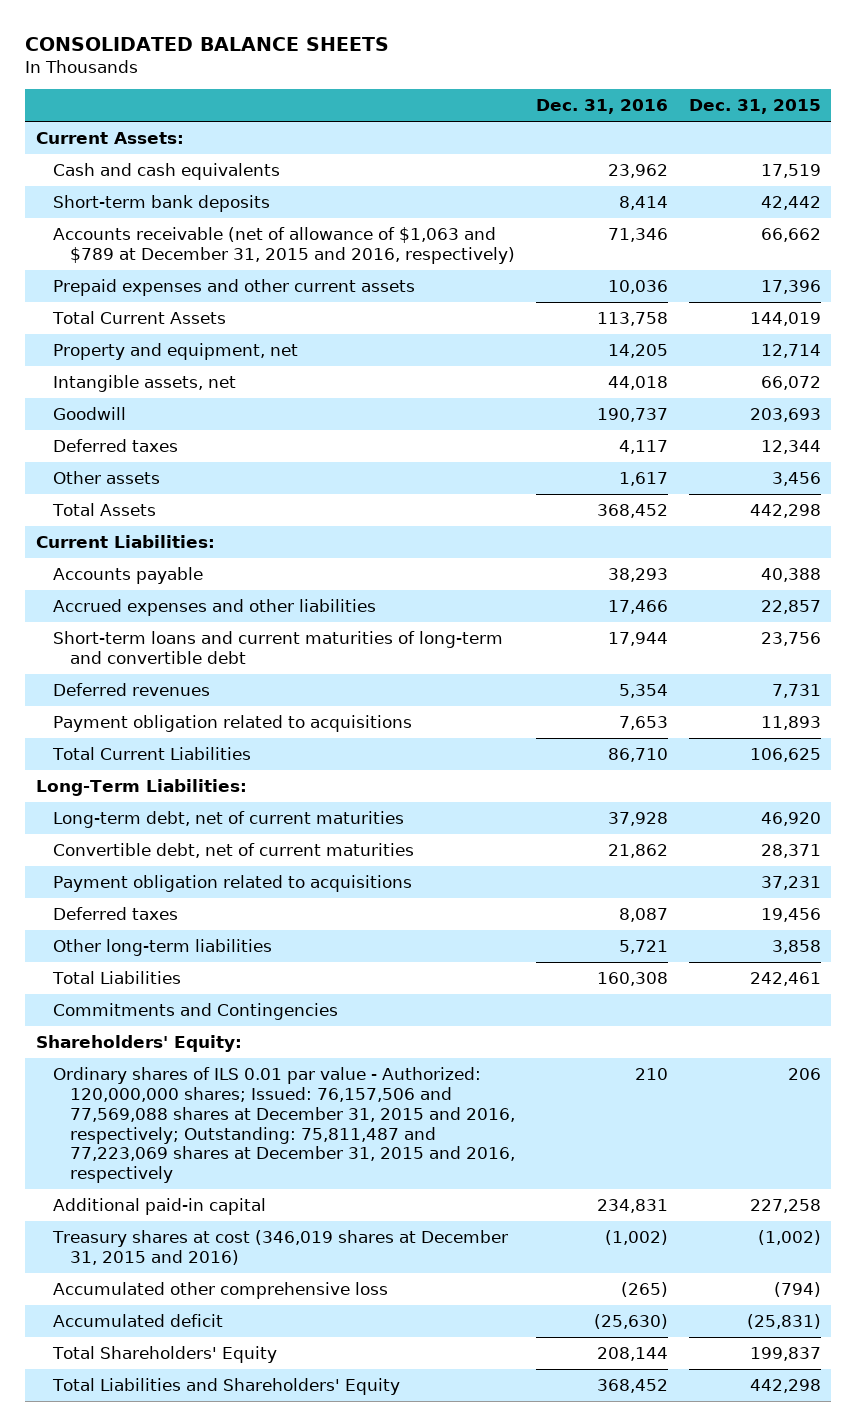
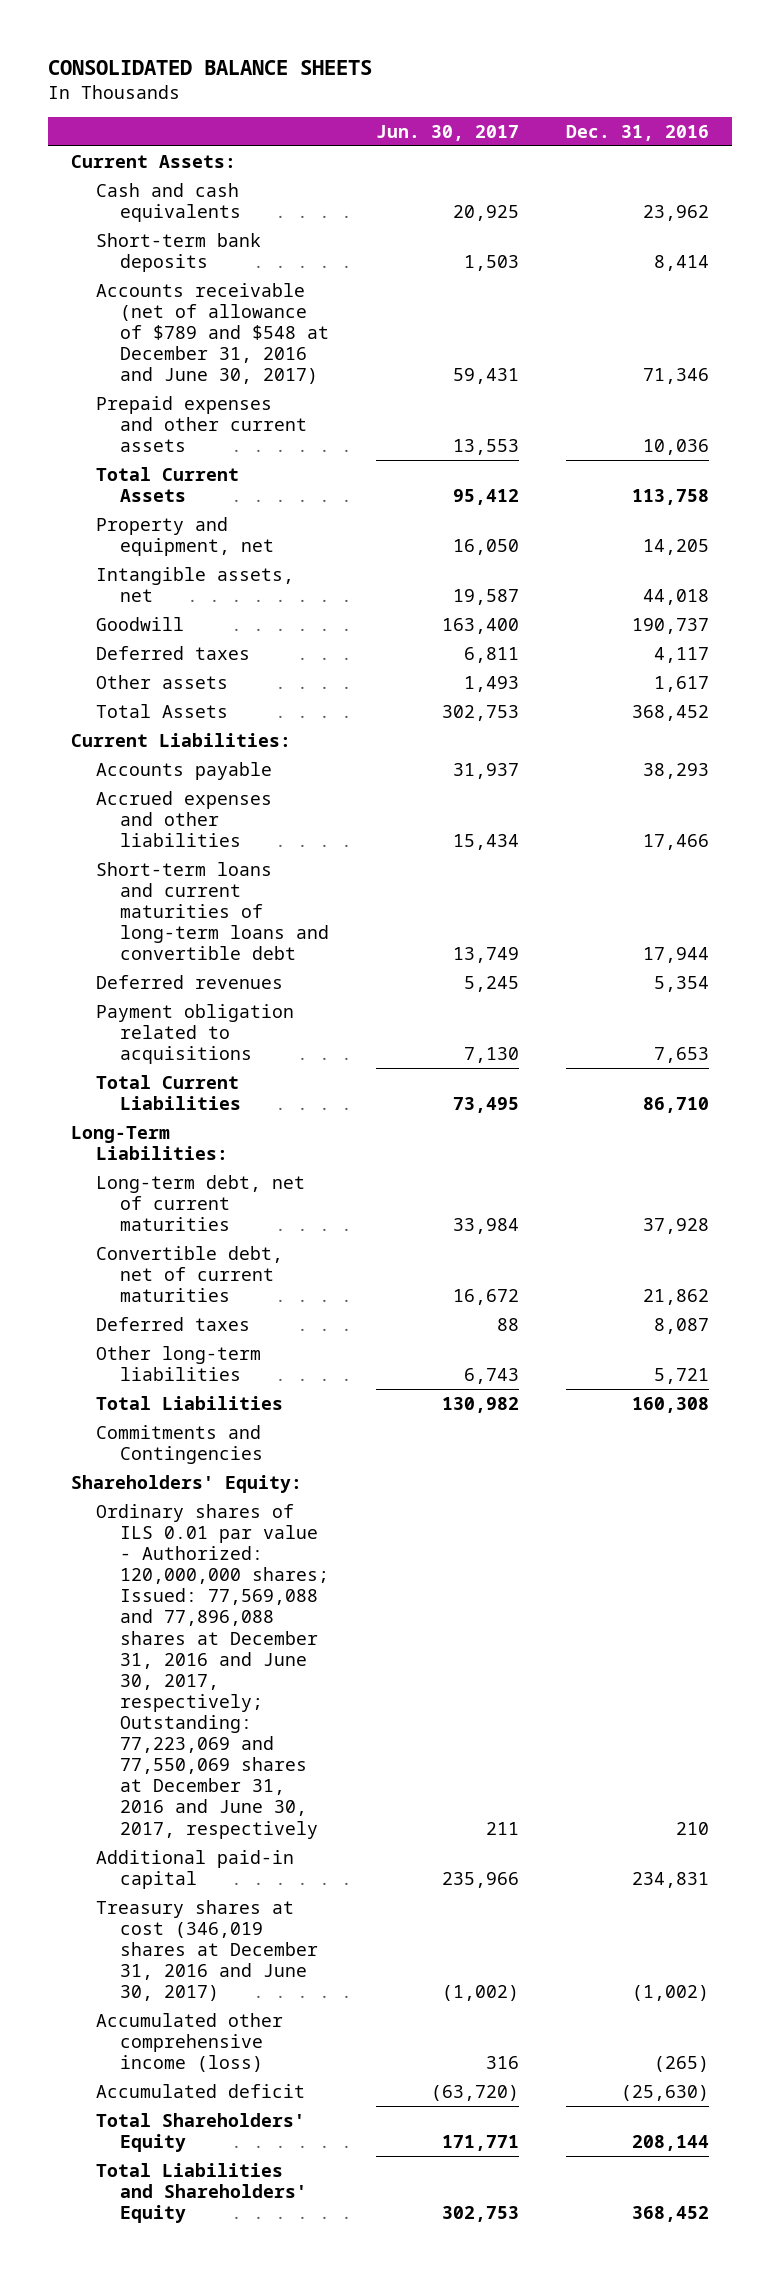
[688,99,821,115] Dec. 31, 2015 -> none
none -> [375,124,519,141] Jun. 30, 2017
[52,226,515,264] Accounts receivable (net of allowance of $1,063 and $789 at December 31, 2015 and 2016, respectively) -> [95,282,330,385] Accounts receivable (net of allowance of $789 and $548 at December 31, 2016 and June 30, 2017)
[52,630,503,664] Short-term loans and current maturities of long-term and convertible debt -> [95,861,330,961] Short-term loans and current maturities of long-term loans and convertible debt
[52,874,412,892] Payment obligation related to acquisitions -> none
[52,1066,515,1184] Ordinary shares of ILS 0.01 par value - Authorized: 120,000,000 shares; Issued: 76,157,506 and 77,569,088 shares at December 31, 2015 and 2016, respectively; Outstanding: 75,811,487 and 77,223,069 shares at December 31, 2015 and 2016, respectively -> [95,1503,330,1839] Ordinary shares of ILS 0.01 par value - Authorized: 120,000,000 shares; Issued: 77,569,088 and 77,896,088 shares at December 31, 2016 and June 30, 2017, respectively; Outstanding: 77,223,069 and 77,550,069 shares at December 31, 2016 and June 30, 2017, respectively
[51,1229,508,1265] Treasury shares at cost (346,019 shares at December 31, 2015 and 2016) -> [95,1899,319,2002] Treasury shares at cost (346,019 shares at December 31, 2016 and June 30, 2017)
[52,1281,388,1299] Accumulated other comprehensive loss -> [95,2012,283,2073] Accumulated other comprehensive income (loss)

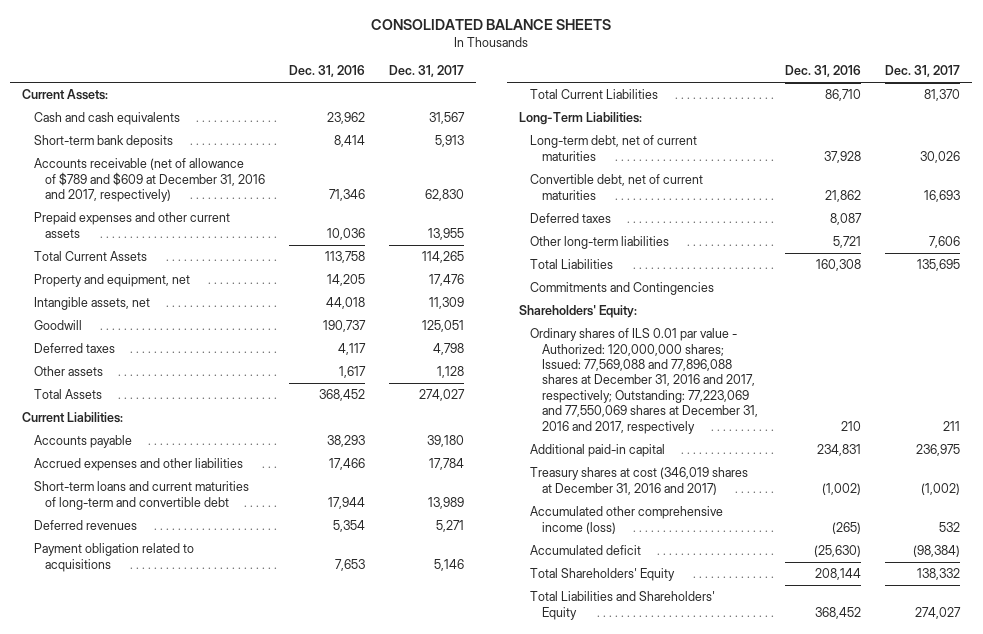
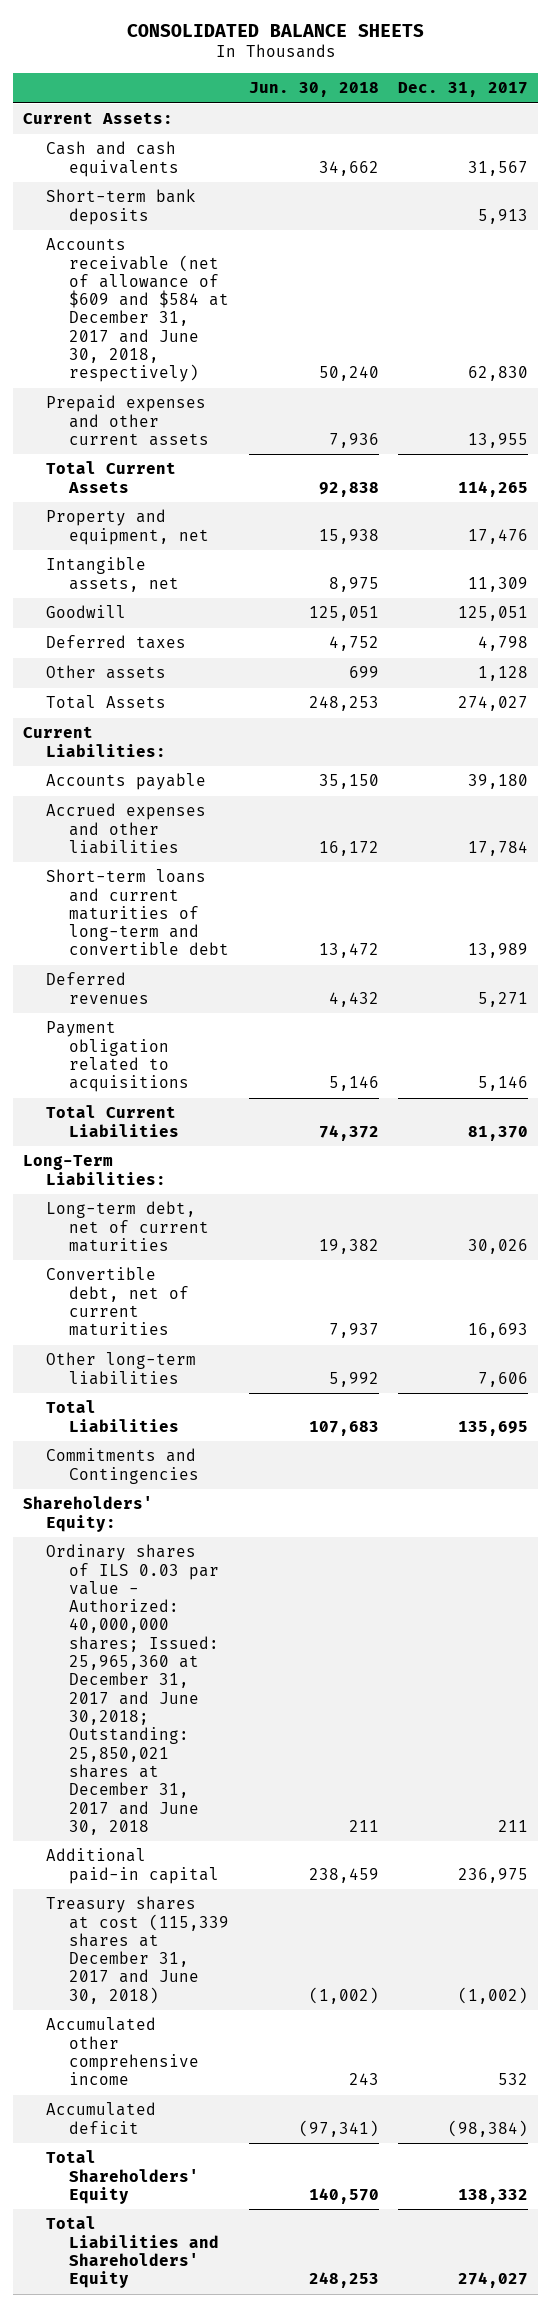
[288,65,365,78] Dec. 31, 2016 -> none
none -> [248,82,379,98] Jun. 30, 2018
[33,158,266,203] Accounts receivable (net of allowance of $789 and $609 at December 31, 2016 and 2017, respectively) -> [46,238,230,383] Accounts receivable (net of allowance of $609 and $584 at December 31, 2017 and June 30, 2018, respectively)
[530,213,612,224] Deferred taxes -> none
[530,328,758,434] Ordinary shares of ILS 0.01 par value - Authorized: 120,000,000 shares; Issued: 77,569,088 and 77,896,088 shares at December 31, 2016 and 2017, respectively; Outstanding: 77,223,069 and 77,550,069 shares at December 31, 2016 and 2017, respectively -> [46,1544,220,1835] Ordinary shares of ILS 0.03 par value - Authorized: 40,000,000 shares; Issued: 25,965,360 at December 31, 2017 and June 30,2018; Outstanding: 25,850,021 shares at December 31, 2017 and June 30, 2018
[530,467,749,495] Treasury shares at cost (346,019 shares at December 31, 2016 and 2017) -> [46,1896,230,2004] Treasury shares at cost (115,339 shares at December 31, 2017 and June 30, 2018)
[530,506,724,534] Accumulated other comprehensive income (loss) -> [46,2017,200,2086] Accumulated other comprehensive income

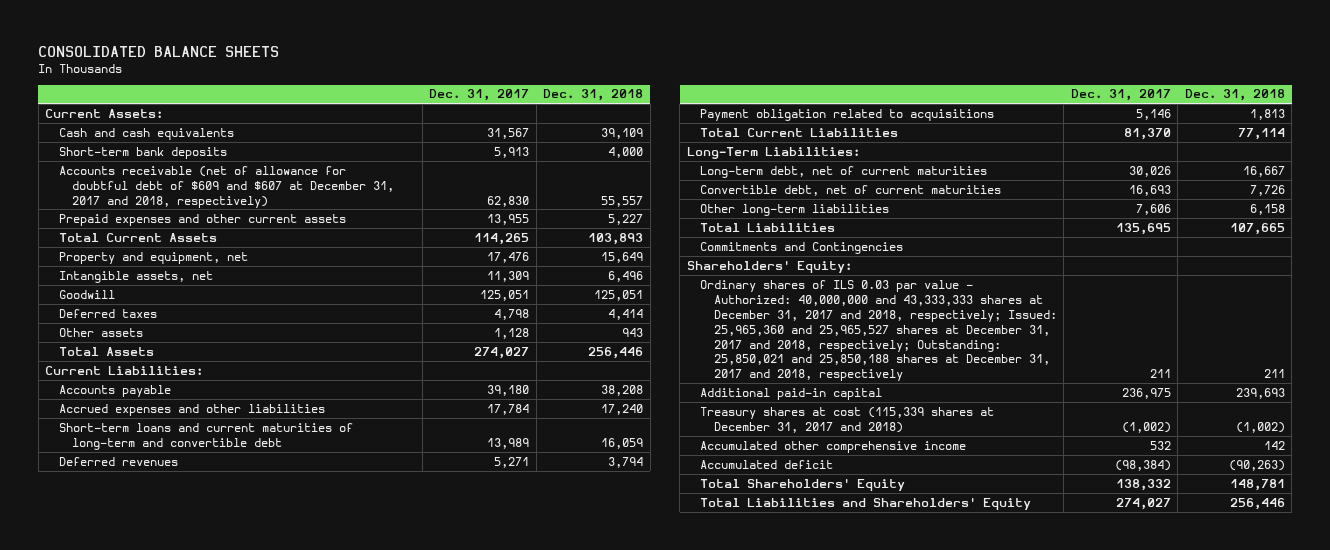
[248,82,379,98] Jun. 30, 2018 -> none
none -> [543,89,644,102] Dec. 31, 2018
[46,238,230,383] Accounts receivable (net of allowance of $609 and $584 at December 31, 2017 and June 30, 2018, respectively) -> [58,165,395,208] Accounts receivable (net of allowance for doubtful debt of $609 and $607 at December 31, 2017 and 2018, respectively)
[46,1544,220,1835] Ordinary shares of ILS 0.03 par value - Authorized: 40,000,000 shares; Issued: 25,965,360 at December 31, 2017 and June 30,2018; Outstanding: 25,850,021 shares at December 31, 2017 and June 30, 2018 -> [700,279,1057,382] Ordinary shares of ILS 0.03 par value - Authorized: 40,000,000 and 43,333,333 shares at December 31, 2017 and 2018, respectively; Issued: 25,965,360 and 25,965,527 shares at December 31, 2017 and 2018, respectively; Outstanding: 25,850,021 and 25,850,188 shares at December 31, 2017 and 2018, respectively
[46,1896,230,2004] Treasury shares at cost (115,339 shares at December 31, 2017 and June 30, 2018) -> [700,406,995,433] Treasury shares at cost (115,339 shares at December 31, 2017 and 2018)

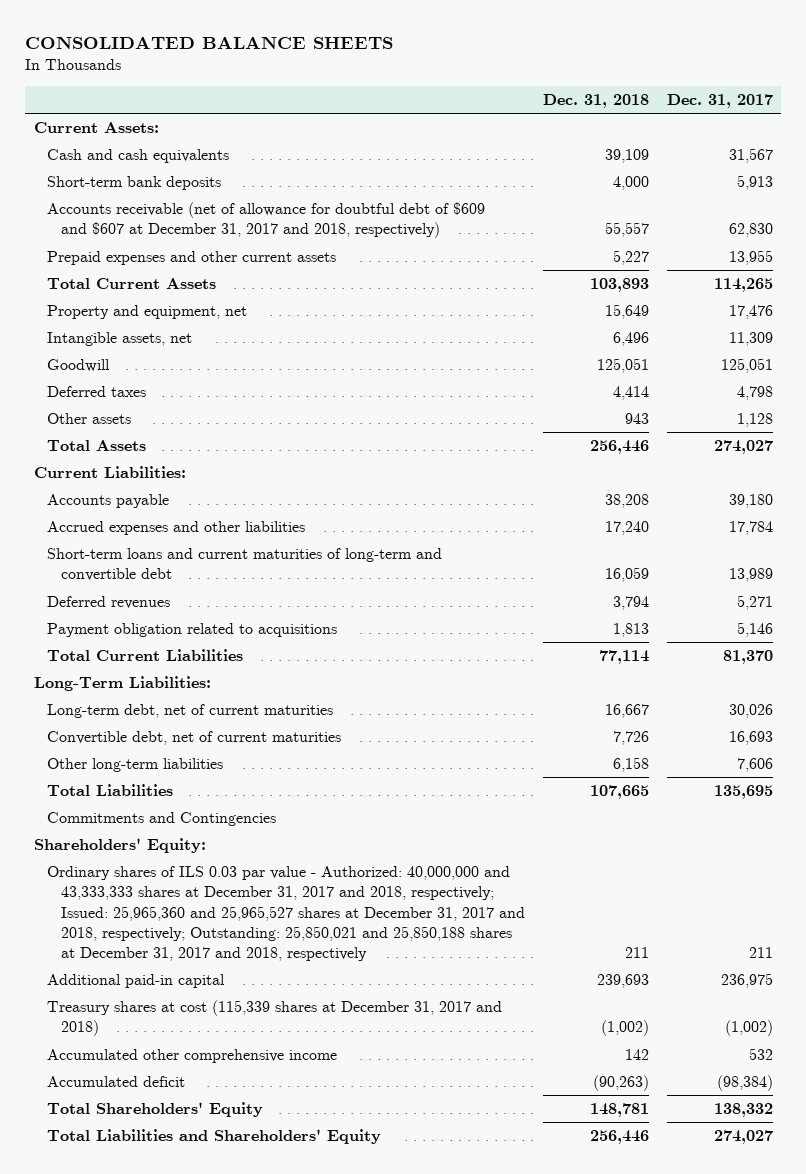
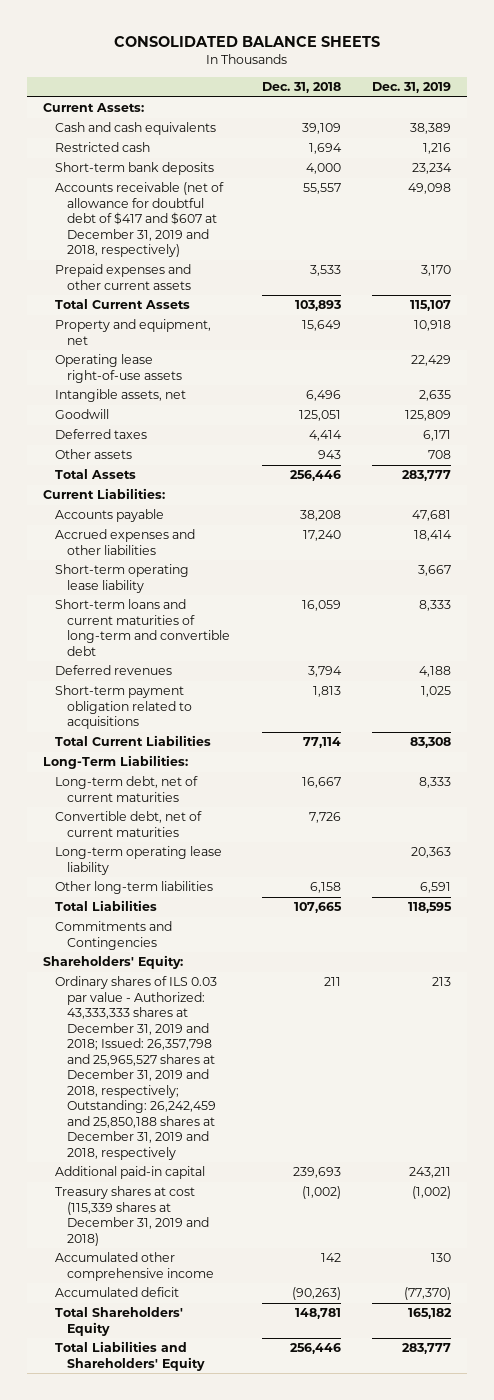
[666,93,773,108] Dec. 31, 2017 -> none
none -> [372,82,452,94] Dec. 31, 2019
none -> [55,142,151,153] Restricted cash
[47,202,486,239] Accounts receivable (net of allowance for doubtful debt of $609 and $607 at December 31, 2017 and 2018, respectively) -> [55,182,225,258] Accounts receivable (net of allowance for doubtful debt of $417 and $607 at December 31, 2019 and 2018, respectively)
[612,250,649,266] 5,227 -> [309,265,341,277] 3,533
none -> [55,354,183,383] Operating lease right-of-use assets
none -> [55,564,190,593] Short-term operating lease liability
[47,623,338,638] Payment obligation related to acquisitions -> [55,685,193,730] Short-term payment obligation related to acquisitions
none -> [55,846,223,875] Long-term operating lease liability
[47,866,525,961] Ordinary shares of ILS 0.03 par value - Authorized: 40,000,000 and 43,333,333 shares at December 31, 2017 and 2018, respectively; Issued: 25,965,360 and 25,965,527 shares at December 31, 2017 and 2018, respectively; Outstanding: 25,850,021 and 25,850,188 shares at December 31, 2017 and 2018, respectively -> [55,976,218,1160] Ordinary shares of ILS 0.03 par value - Authorized: 43,333,333 shares at December 31, 2019 and 2018; Issued: 26,357,798 and 25,965,527 shares at December 31, 2019 and 2018, respectively; Outstanding: 26,242,459 and 25,850,188 shares at December 31, 2019 and 2018, respectively
[47,1000,503,1037] Treasury shares at cost (115,339 shares at December 31, 2017 and 2018) -> [55,1186,210,1246] Treasury shares at cost (115,339 shares at December 31, 2019 and 2018)

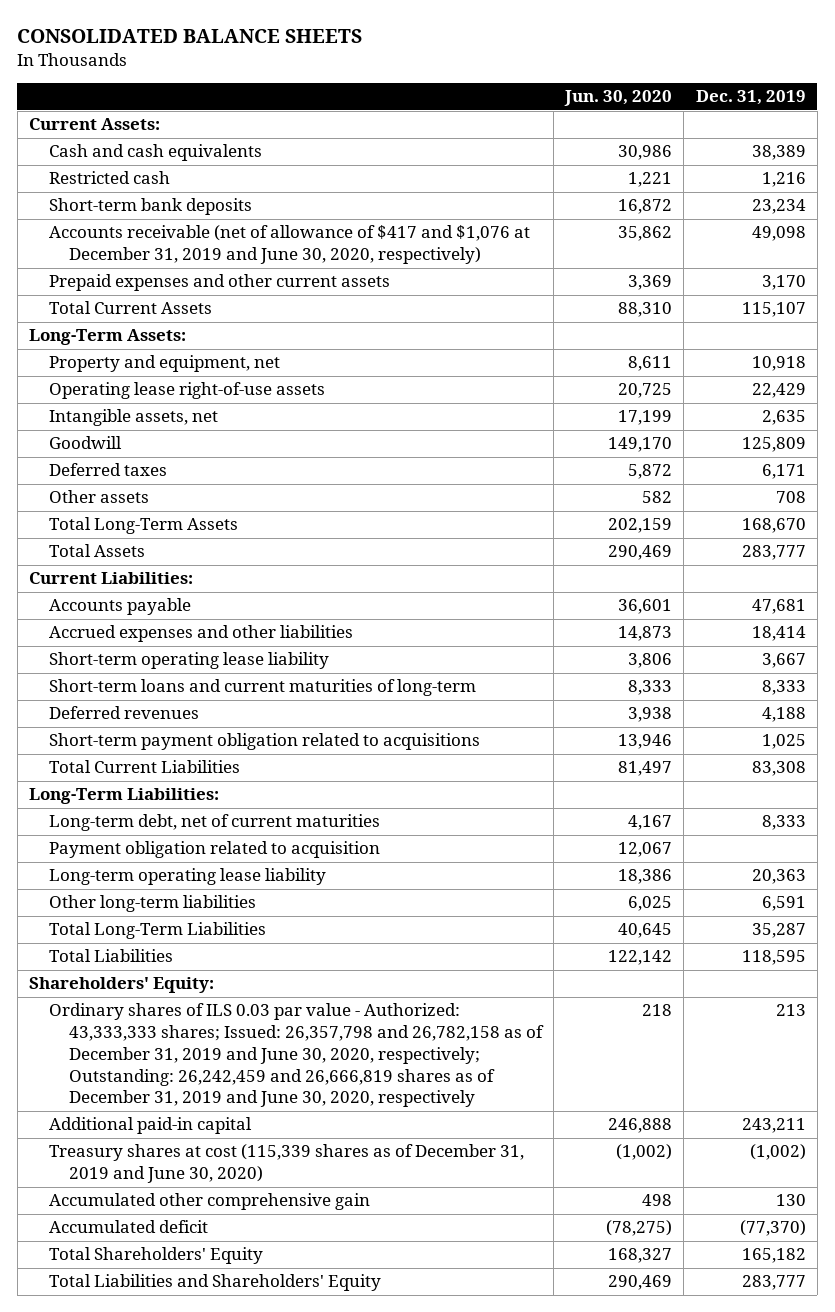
[261,82,341,94] Dec. 31, 2018 -> none
none -> [564,90,673,107] Jun. 30, 2020
[55,182,225,258] Accounts receivable (net of allowance for doubtful debt of $417 and $607 at December 31, 2019 and 2018, respectively) -> [48,225,530,265] Accounts receivable (net of allowance of $417 and $1,076 at December 31, 2019 and June 30, 2020, respectively)
none -> [29,329,187,346] Long-Term Assets:
none -> [48,517,238,535] Total Long-Term Assets
[55,599,231,656] Short-term loans and current maturities of long-term and convertible debt -> [48,679,476,697] Short-term loans and current maturities of long-term
[55,811,203,837] Convertible debt, net of current maturities -> none
none -> [48,841,380,859] Payment obligation related to acquisition
none -> [48,922,266,940] Total Long-Term Liabilities
[55,921,173,950] Commitments and Contingencies -> none
[55,976,218,1160] Ordinary shares of ILS 0.03 par value - Authorized: 43,333,333 shares at December 31, 2019 and 2018; Issued: 26,357,798 and 25,965,527 shares at December 31, 2019 and 2018, respectively; Outstanding: 26,242,459 and 25,850,188 shares at December 31, 2019 and 2018, respectively -> [48,1003,544,1108] Ordinary shares of ILS 0.03 par value - Authorized: 43,333,333 shares; Issued: 26,357,798 and 26,782,158 as of December 31, 2019 and June 30, 2020, respectively; Outstanding: 26,242,459 and 26,666,819 shares as of December 31, 2019 and June 30, 2020, respectively
[55,1186,210,1246] Treasury shares at cost (115,339 shares at December 31, 2019 and 2018) -> [48,1144,524,1184] Treasury shares at cost (115,339 shares as of December 31, 2019 and June 30, 2020)
[55,1252,215,1281] Accumulated other comprehensive income -> [48,1193,370,1211] Accumulated other comprehensive gain

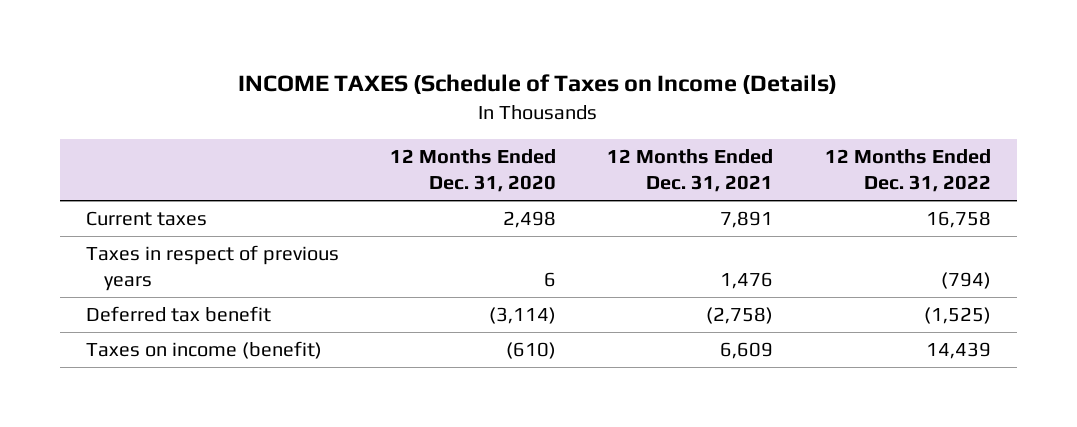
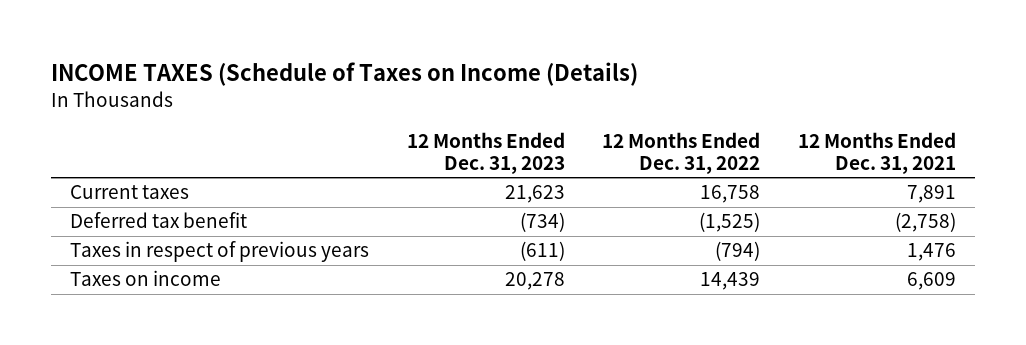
[390,149,557,193] 12 Months Ended Dec. 31, 2020 -> none
none -> [406,131,565,175] 12 Months Ended Dec. 31, 2023
[85,245,339,292] Taxes in respect of previous years -> [70,241,370,263] Taxes in respect of previous years
[85,341,322,360] Taxes on income (benefit) -> [70,270,222,287] Taxes on income

